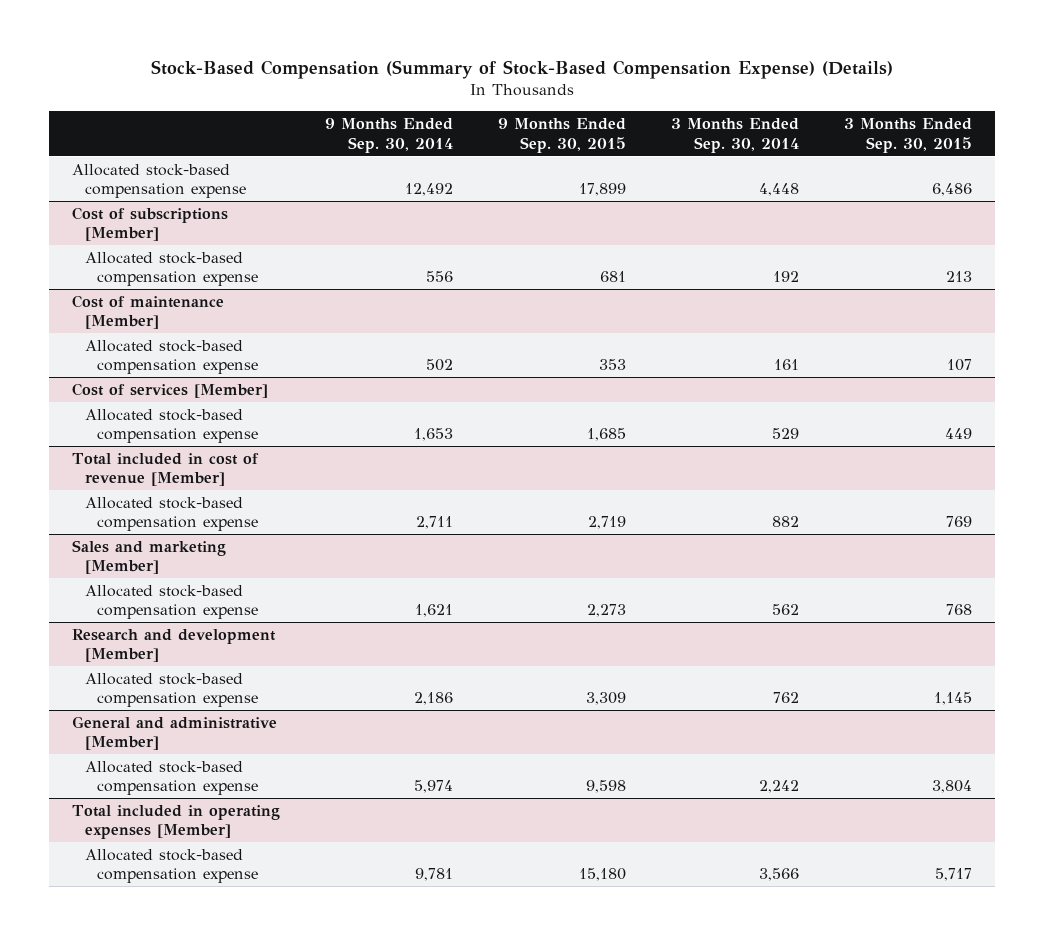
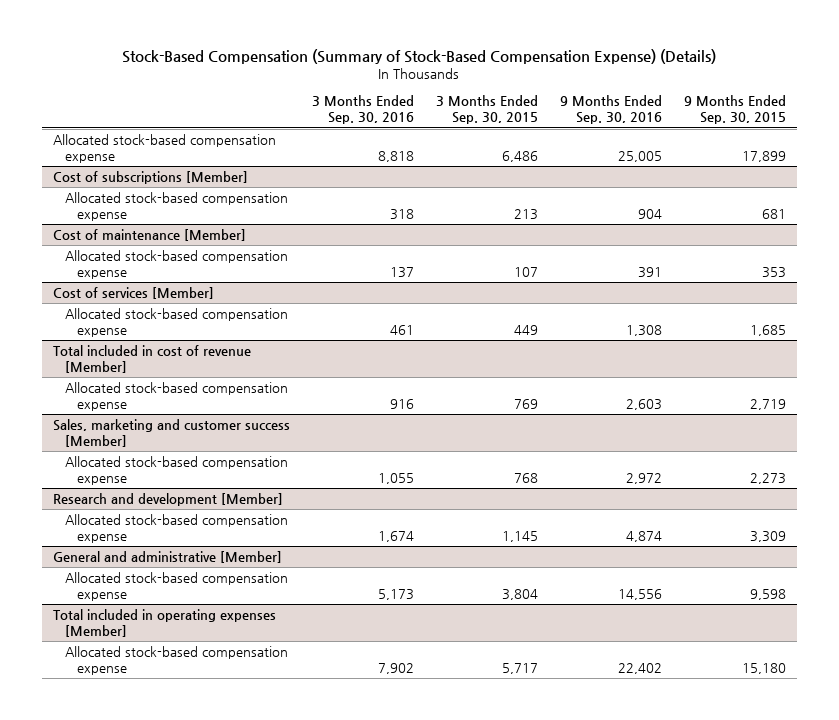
[325,118,454,153] 9 Months Ended Sep. 30, 2014 -> none
[671,118,800,153] 3 Months Ended Sep. 30, 2014 -> none
none -> [311,95,414,125] 3 Months Ended Sep. 30, 2016
none -> [559,95,662,125] 9 Months Ended Sep. 30, 2016
[71,540,226,575] Sales and marketing [Member] -> [52,418,290,447] Sales, marketing and customer success [Member]

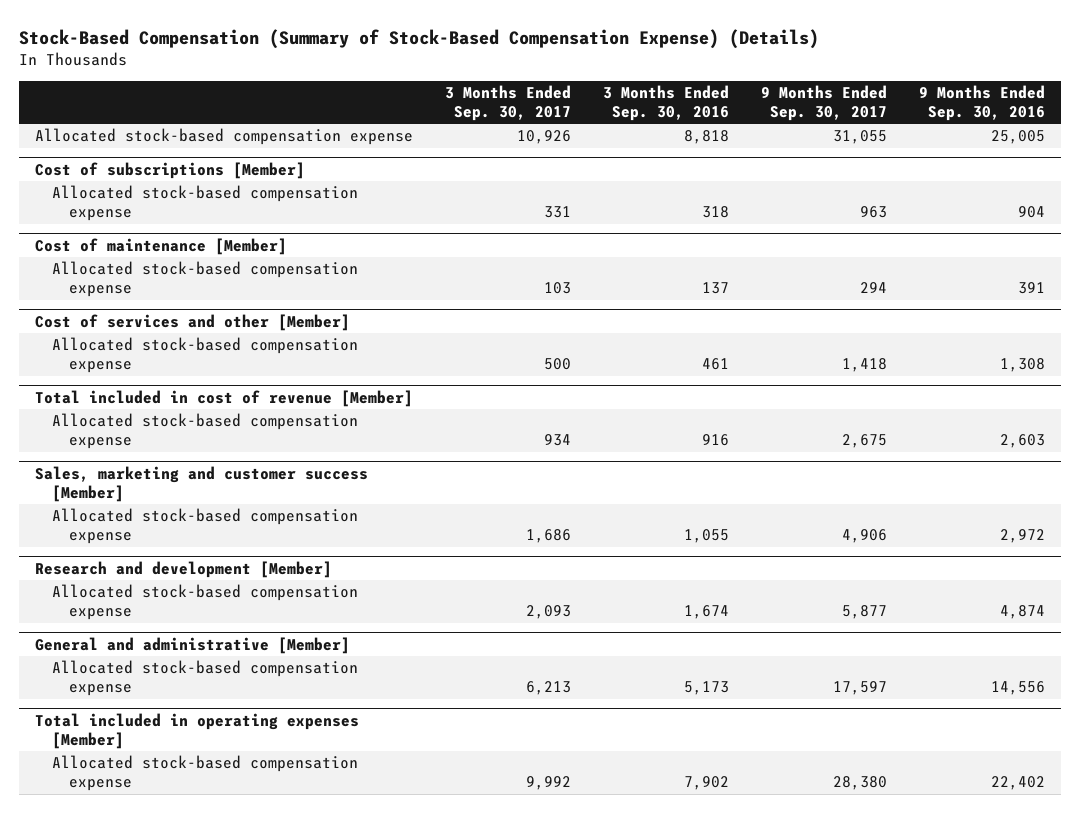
[435,95,538,125] 3 Months Ended Sep. 30, 2015 -> none
[683,95,786,125] 9 Months Ended Sep. 30, 2015 -> none
none -> [445,85,572,122] 3 Months Ended Sep. 30, 2017
none -> [761,85,888,122] 9 Months Ended Sep. 30, 2017
[52,286,214,299] Cost of services [Member] -> [35,313,351,331] Cost of services and other [Member]

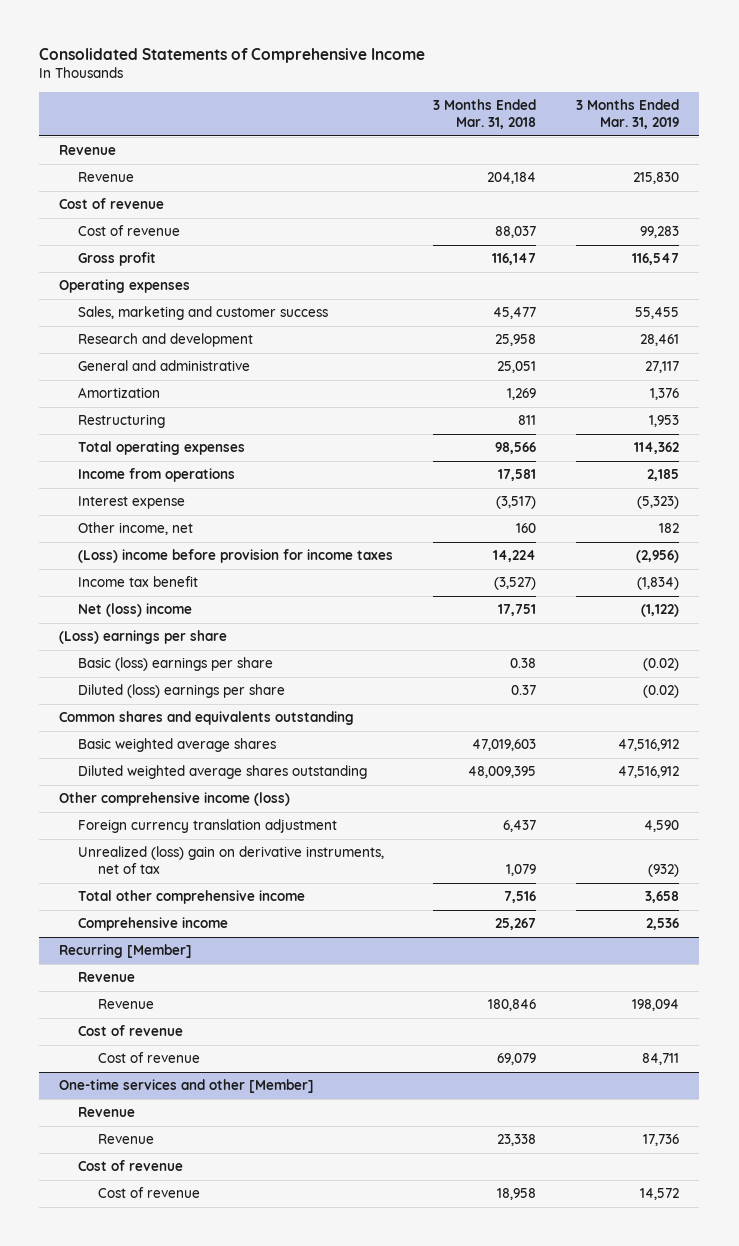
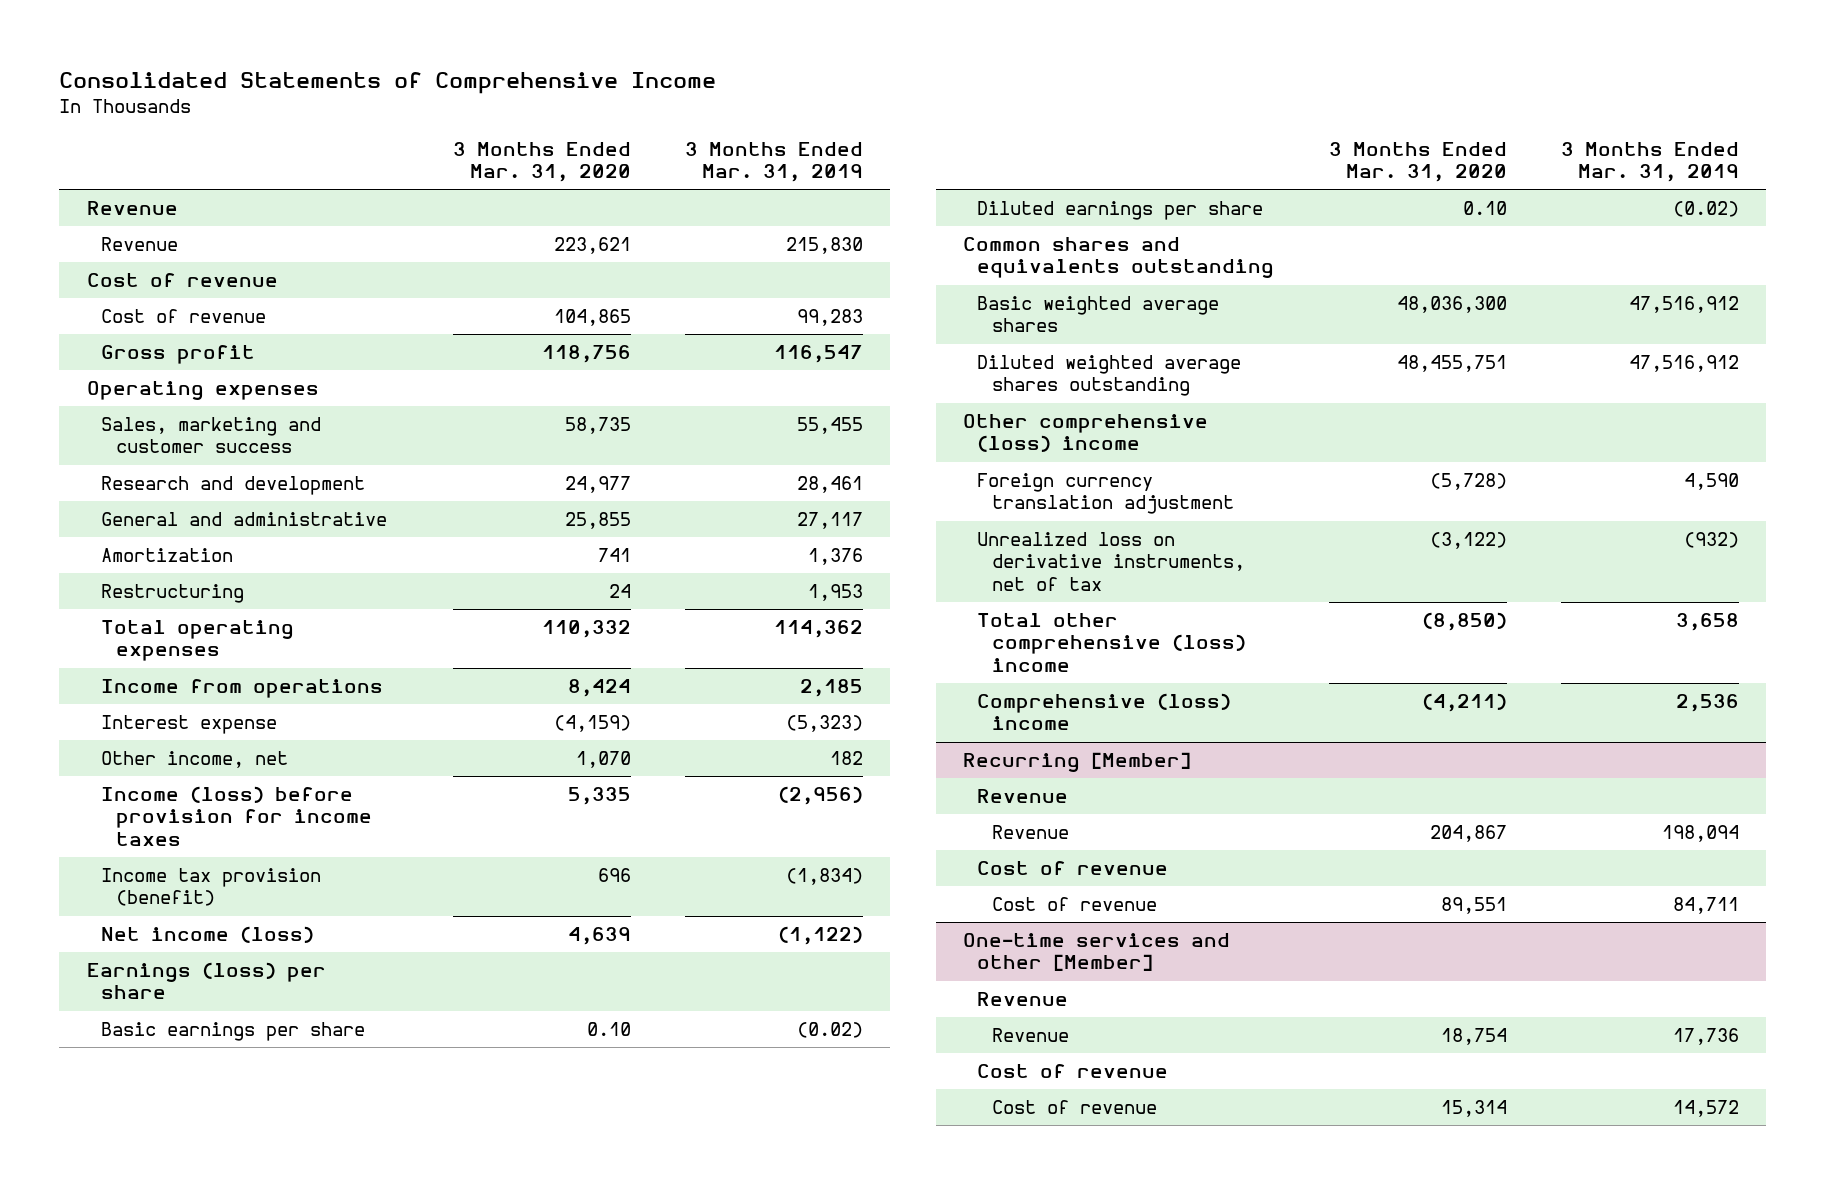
[433,98,537,130] 3 Months Ended Mar. 31, 2018 -> none
none -> [452,141,631,183] 3 Months Ended Mar. 31, 2020
[78,549,394,564] (Loss) income before provision for income taxes -> [101,786,372,846] Income (loss) before provision for income taxes
[78,576,199,588] Income tax benefit -> [101,868,322,907] Income tax provision (benefit)
[78,603,193,618] Net (loss) income -> [101,926,315,944] Net income (loss)
[59,630,228,645] (Loss) earnings per share -> [86,962,326,1000] Earnings (loss) per share
[78,657,274,672] Basic (loss) earnings per share -> [101,1022,366,1042] Basic earnings per share
[78,684,286,699] Diluted (loss) earnings per share -> [977,201,1264,221] Diluted earnings per share
[59,792,291,807] Other comprehensive income (loss) -> [962,414,1208,453] Other comprehensive (loss) income
[78,846,385,875] Unrealized (loss) gain on derivative instruments, net of tax -> [977,532,1246,591] Unrealized loss on derivative instruments, net of tax
[78,890,306,905] Total other comprehensive income -> [977,613,1247,672] Total other comprehensive (loss) income
[78,917,229,932] Comprehensive income -> [977,693,1232,731] Comprehensive (loss) income

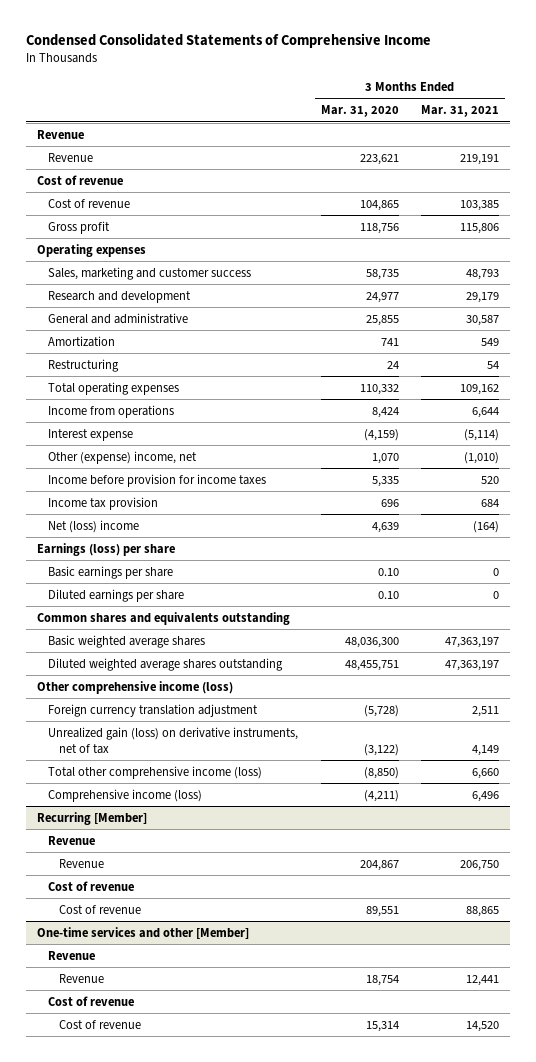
[59,71,717,94] Consolidated Statements of Comprehensive Income -> [25,33,431,49] Condensed Consolidated Statements of Comprehensive Income
[684,141,863,183] 3 Months Ended Mar. 31, 2019 -> none
none -> [421,105,500,118] Mar. 31, 2021
[101,751,289,769] Other income, net -> [48,450,198,464] Other (expense) income, net
[101,786,372,846] Income (loss) before provision for income taxes -> [48,473,267,487] Income before provision for income taxes
[101,868,322,907] Income tax provision (benefit) -> [48,496,159,510] Income tax provision
[101,926,315,944] Net income (loss) -> [48,519,140,533] Net (loss) income
[962,414,1208,453] Other comprehensive (loss) income -> [37,680,234,694] Other comprehensive income (loss)
[977,532,1246,591] Unrealized loss on derivative instruments, net of tax -> [48,726,299,754] Unrealized gain (loss) on derivative instruments, net of tax
[977,613,1247,672] Total other comprehensive (loss) income -> [48,765,263,779] Total other comprehensive income (loss)
[977,693,1232,731] Comprehensive (loss) income -> [48,788,203,802] Comprehensive income (loss)

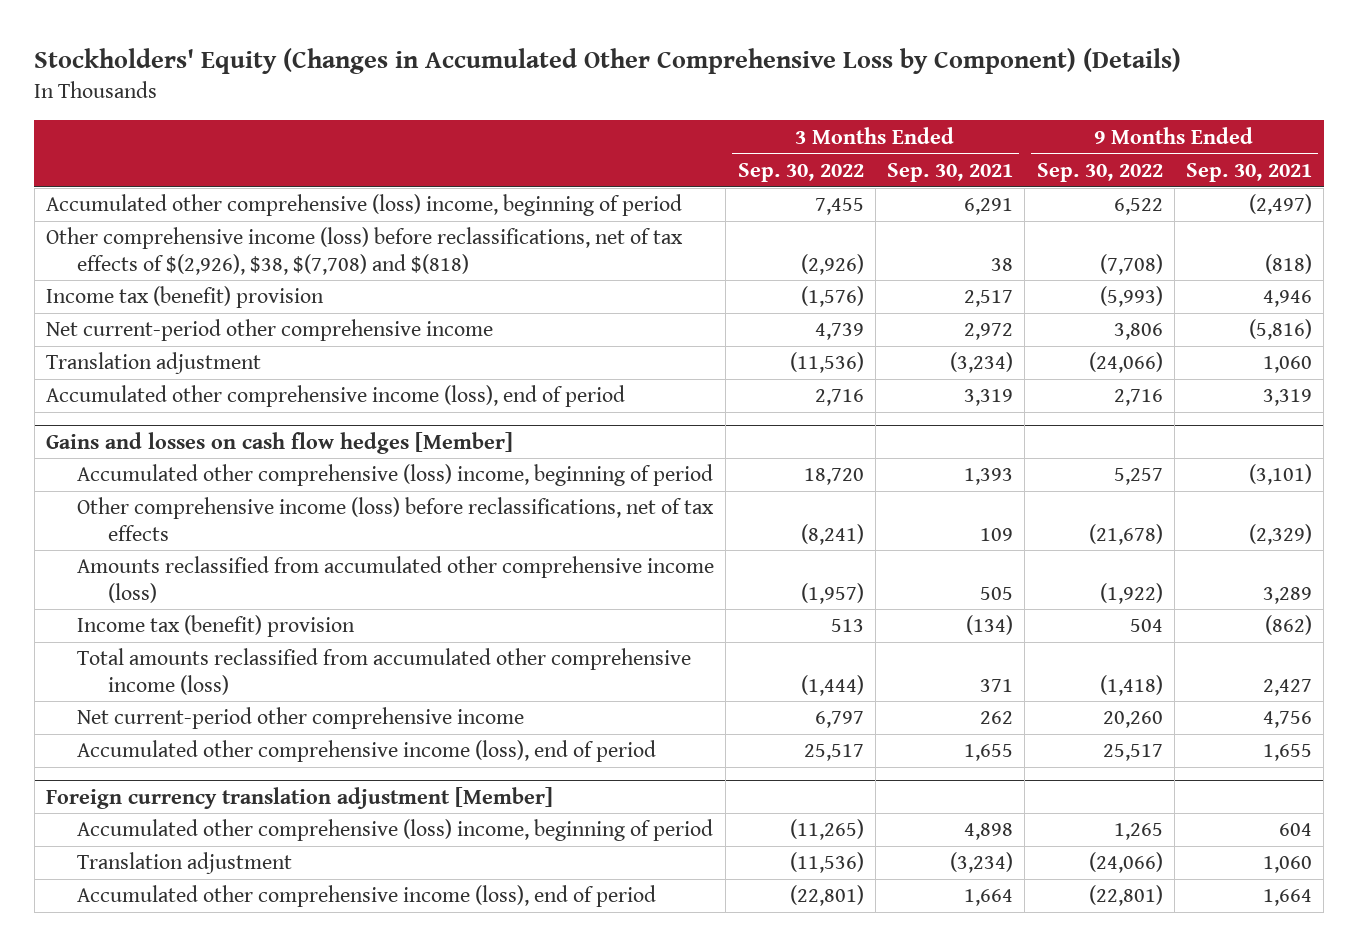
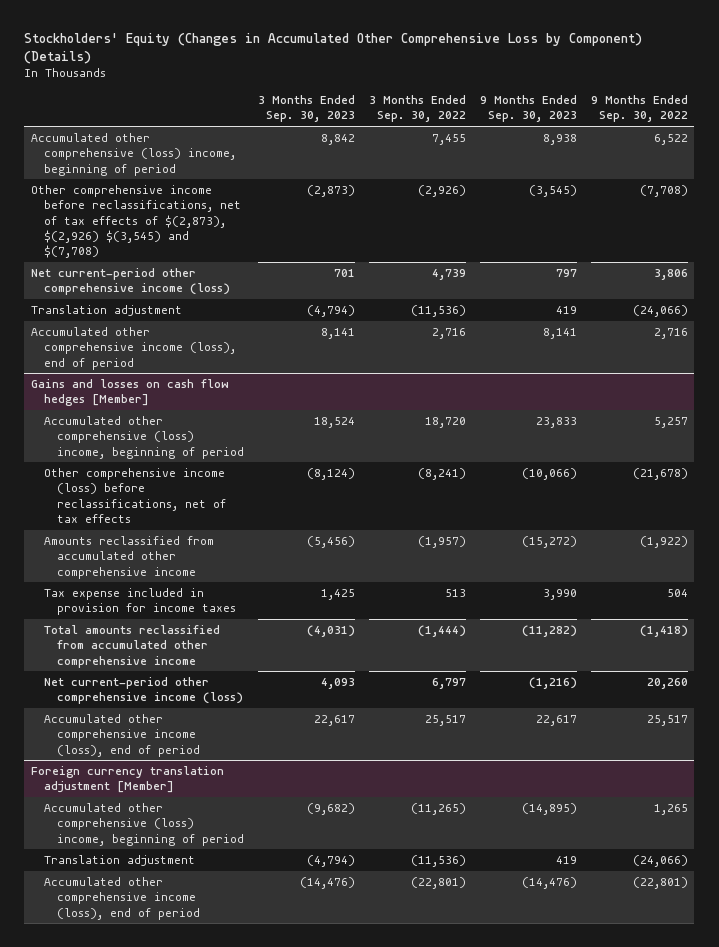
[887,162,1014,182] Sep. 30, 2021 -> none
[1186,162,1313,182] Sep. 30, 2021 -> none
none -> [257,95,355,123] 3 Months Ended Sep. 30, 2023
none -> [479,95,577,123] 9 Months Ended Sep. 30, 2023
[45,286,324,309] Income tax (benefit) provision -> none
[45,227,683,275] Other comprehensive income (loss) before reclassifications, net of tax effects of $(2,926), $38, $(7,708) and $(818) -> [30,185,242,258] Other comprehensive income before reclassifications, net of tax effects of $(2,873), $(2,926) $(3,545) and $(7,708)
[45,319,493,342] Net current-period other comprehensive income -> [30,268,231,296] Net current-period other comprehensive income (loss)
[77,556,715,603] Amounts reclassified from accumulated other comprehensive income (loss) -> [44,536,215,579] Amounts reclassified from accumulated other comprehensive income
[77,615,356,638] Income tax (benefit) provision -> [44,588,237,616] Tax expense included in provision for income taxes
[77,648,692,695] Total amounts reclassified from accumulated other comprehensive income (loss) -> [44,625,221,668] Total amounts reclassified from accumulated other comprehensive income
[77,707,525,730] Net current-period other comprehensive income -> [44,677,244,705] Net current-period other comprehensive income (loss)

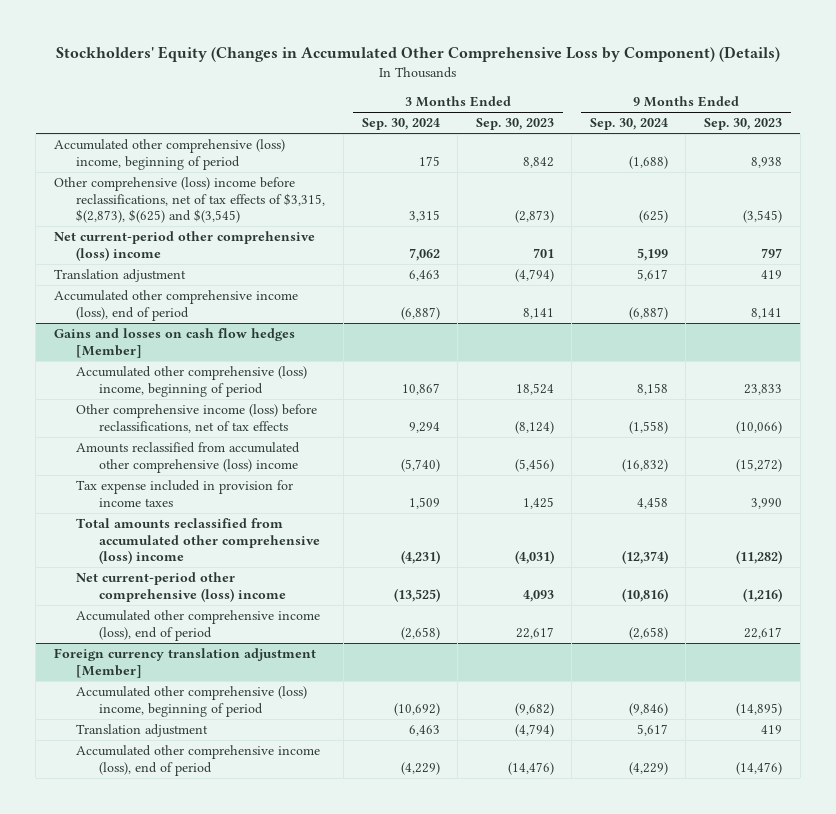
[368,95,466,123] 3 Months Ended Sep. 30, 2022 -> none
[590,95,688,123] 9 Months Ended Sep. 30, 2022 -> none
none -> [361,118,440,131] Sep. 30, 2024
none -> [589,118,668,131] Sep. 30, 2024
[30,185,242,258] Other comprehensive income before reclassifications, net of tax effects of $(2,873), $(2,926) $(3,545) and $(7,708) -> [53,177,326,223] Other comprehensive (loss) income before reclassifications, net of tax effects of $3,315, $(2,873), $(625) and $(3,545)
[30,268,231,296] Net current-period other comprehensive income (loss) -> [53,231,315,261] Net current-period other comprehensive (loss) income
[44,536,215,579] Amounts reclassified from accumulated other comprehensive income -> [76,442,301,473] Amounts reclassified from accumulated other comprehensive (loss) income
[44,625,221,668] Total amounts reclassified from accumulated other comprehensive income -> [76,518,320,564] Total amounts reclassified from accumulated other comprehensive (loss) income
[44,677,244,705] Net current-period other comprehensive income (loss) -> [76,572,286,602] Net current-period other comprehensive (loss) income

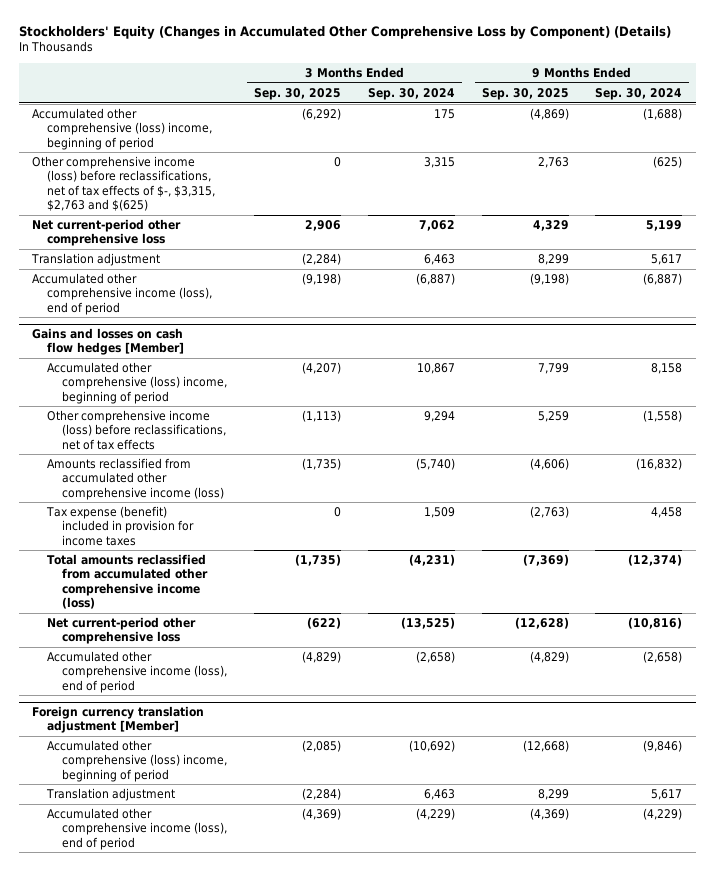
[475,118,554,131] Sep. 30, 2023 -> none
[703,118,782,131] Sep. 30, 2023 -> none
none -> [254,87,342,100] Sep. 30, 2025
none -> [481,87,569,100] Sep. 30, 2025
[53,177,326,223] Other comprehensive (loss) income before reclassifications, net of tax effects of $3,315, $(2,873), $(625) and $(3,545) -> [31,156,216,211] Other comprehensive income (loss) before reclassifications, net of tax effects of $-, $3,315, $2,763 and $(625)
[53,231,315,261] Net current-period other comprehensive (loss) income -> [31,219,181,247] Net current-period other comprehensive loss
[76,442,301,473] Amounts reclassified from accumulated other comprehensive (loss) income -> [47,458,225,500] Amounts reclassified from accumulated other comprehensive income (loss)
[76,480,294,507] Tax expense included in provision for income taxes -> [46,506,195,546] Tax expense (benefit) included in provision for income taxes
[76,518,320,564] Total amounts reclassified from accumulated other comprehensive (loss) income -> [47,554,209,609] Total amounts reclassified from accumulated other comprehensive income (loss)
[76,572,286,602] Net current-period other comprehensive (loss) income -> [47,617,197,645] Net current-period other comprehensive loss

